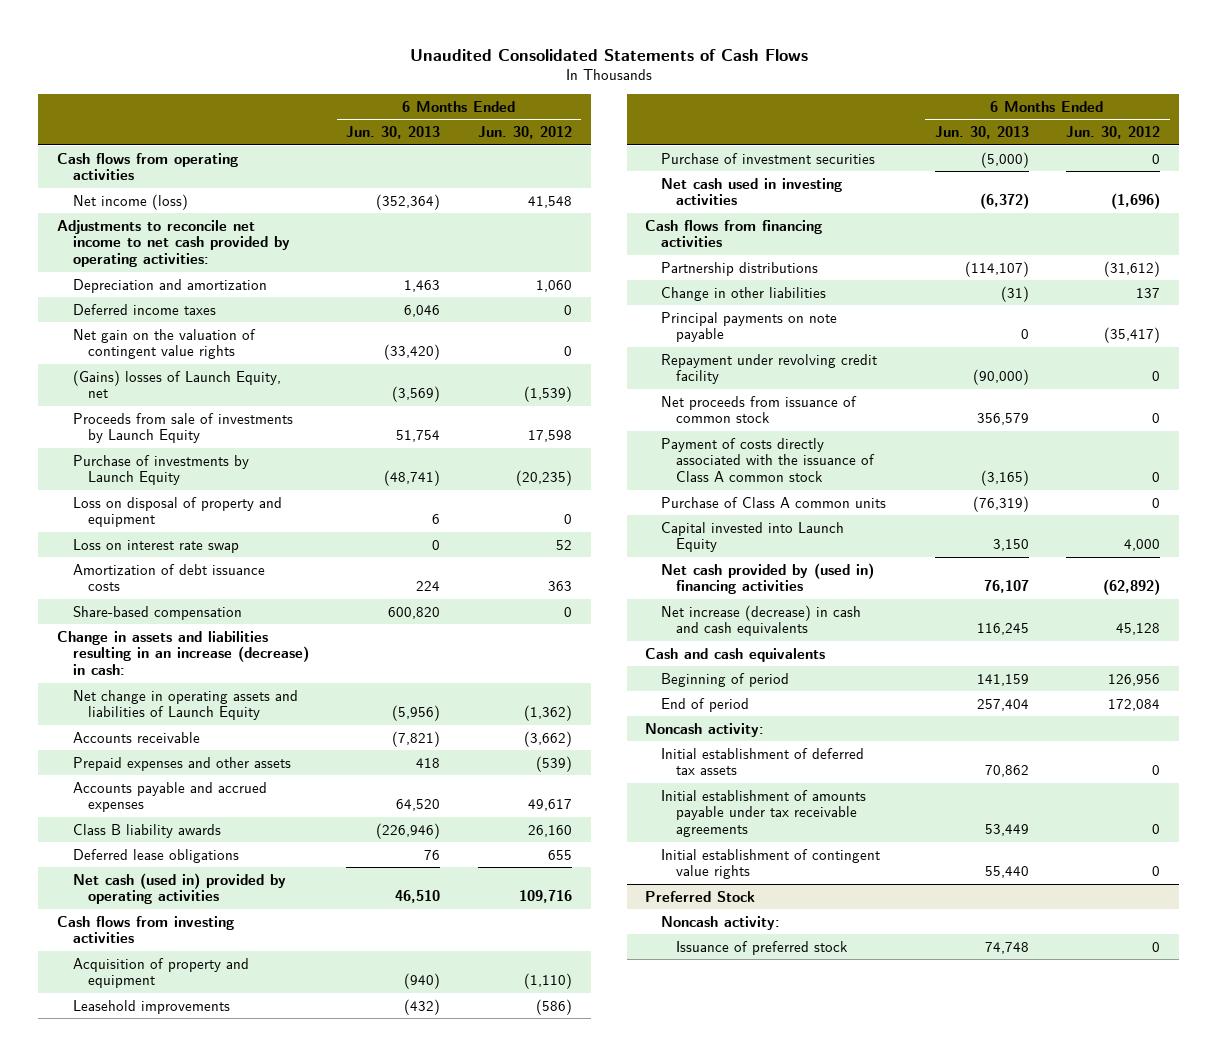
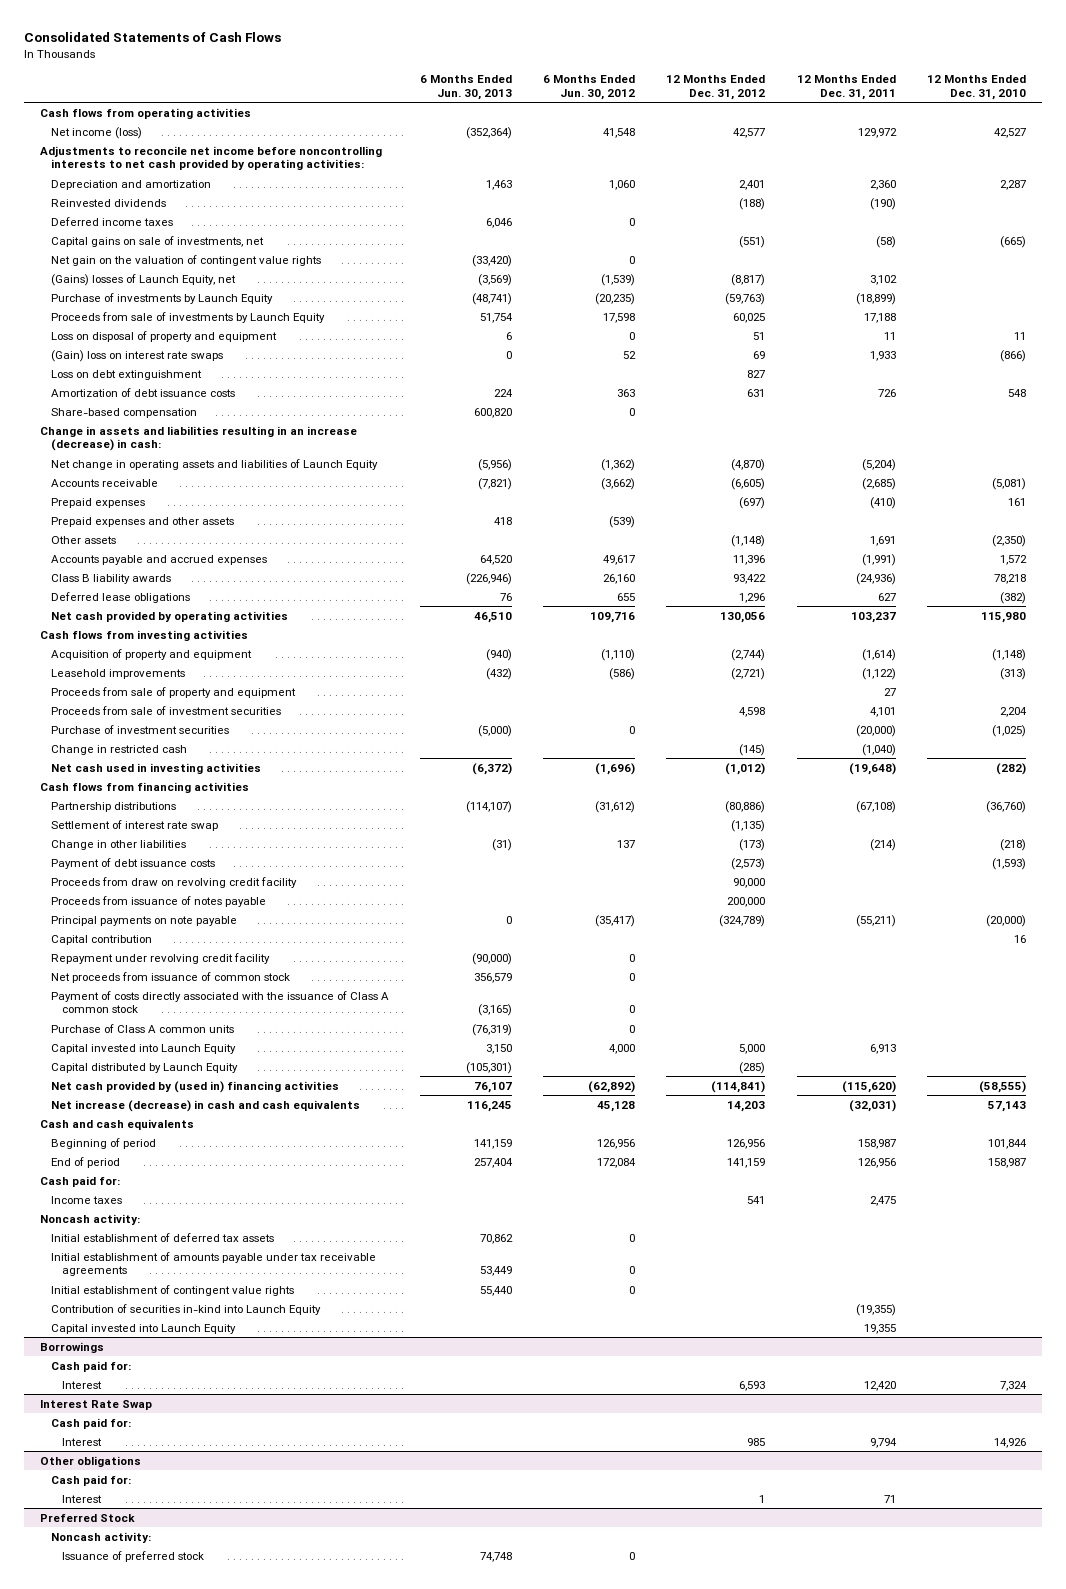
[409,48,808,61] Unaudited Consolidated Statements of Cash Flows -> [23,31,281,42] Consolidated Statements of Cash Flows
none -> [666,74,766,100] 12 Months Ended Dec. 31, 2012
none -> [796,74,896,100] 12 Months Ended Dec. 31, 2011
none -> [927,74,1027,100] 12 Months Ended Dec. 31, 2010
[57,219,290,268] Adjustments to reconcile net income to net cash provided by operating activities: -> [39,145,382,171] Adjustments to reconcile net income before noncontrolling interests to net cash provided by operating activities:
none -> [50,198,166,207] Reinvested dividends
none -> [50,235,264,247] Capital gains on sale of investments, net
[72,412,293,444] Proceeds from sale of investments by Launch Equity -> [50,311,325,323] Proceeds from sale of investments by Launch Equity
[72,538,239,553] Loss on interest rate swap -> [50,349,223,362] (Gain) loss on interest rate swaps
none -> [50,369,202,380] Loss on debt extinguishment
none -> [50,497,145,508] Prepaid expenses
none -> [50,535,116,544] Other assets
[72,872,286,905] Net cash (used in) provided by operating activities -> [50,610,288,622] Net cash provided by operating activities
none -> [50,686,296,698] Proceeds from sale of property and equipment
none -> [50,705,281,715] Proceeds from sale of investment securities
none -> [50,744,187,755] Change in restricted cash
none -> [50,819,218,831] Settlement of interest rate swap
none -> [50,857,215,869] Payment of debt issuance costs
none -> [50,876,297,888] Proceeds from draw on revolving credit facility
none -> [50,895,266,907] Proceeds from issuance of notes payable
none -> [50,934,152,945] Capital contribution
none -> [50,1062,238,1073] Capital distributed by Launch Equity
none -> [39,1175,120,1187] Cash paid for:
none -> [50,1195,122,1204] Income taxes
none -> [50,1303,321,1315] Contribution of securities in-kind into Launch Equity
none -> [50,1323,236,1334] Capital invested into Launch Equity
none -> [39,1341,104,1353] Borrowings
none -> [50,1360,131,1372] Cash paid for:
none -> [61,1380,102,1389] Interest
none -> [39,1399,152,1410] Interest Rate Swap
none -> [50,1417,131,1429] Cash paid for:
none -> [61,1437,102,1446] Interest
none -> [39,1455,141,1467] Other obligations
none -> [50,1474,131,1486] Cash paid for:
none -> [61,1494,102,1503] Interest

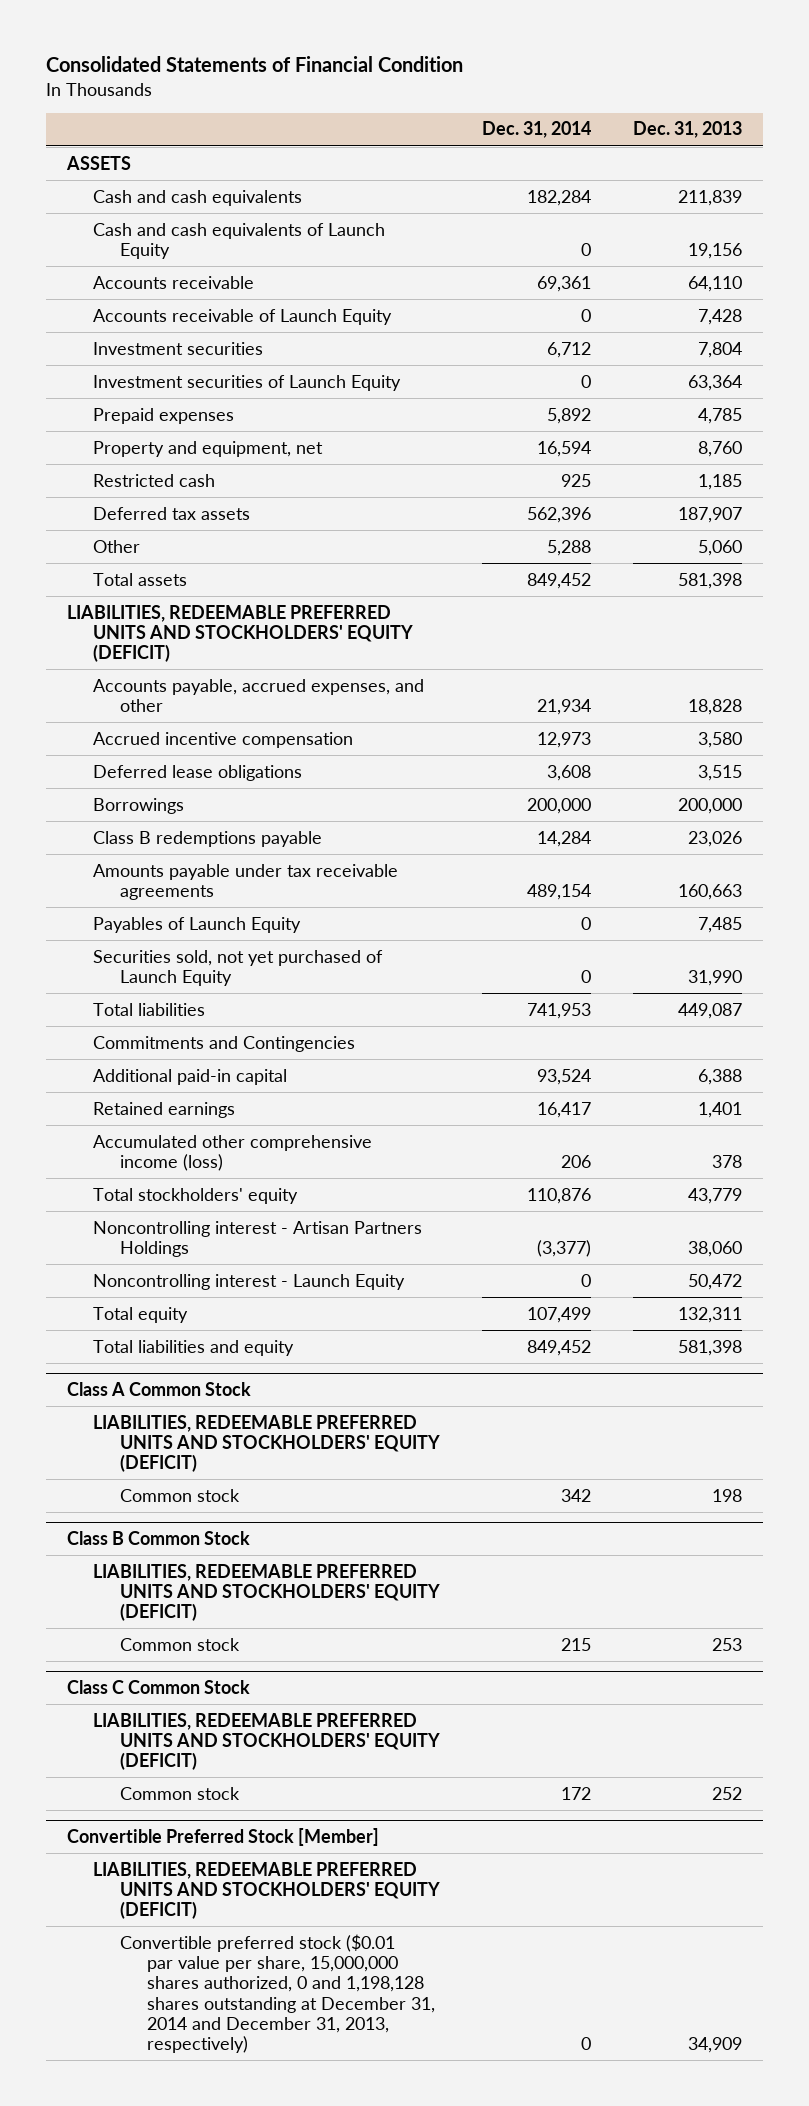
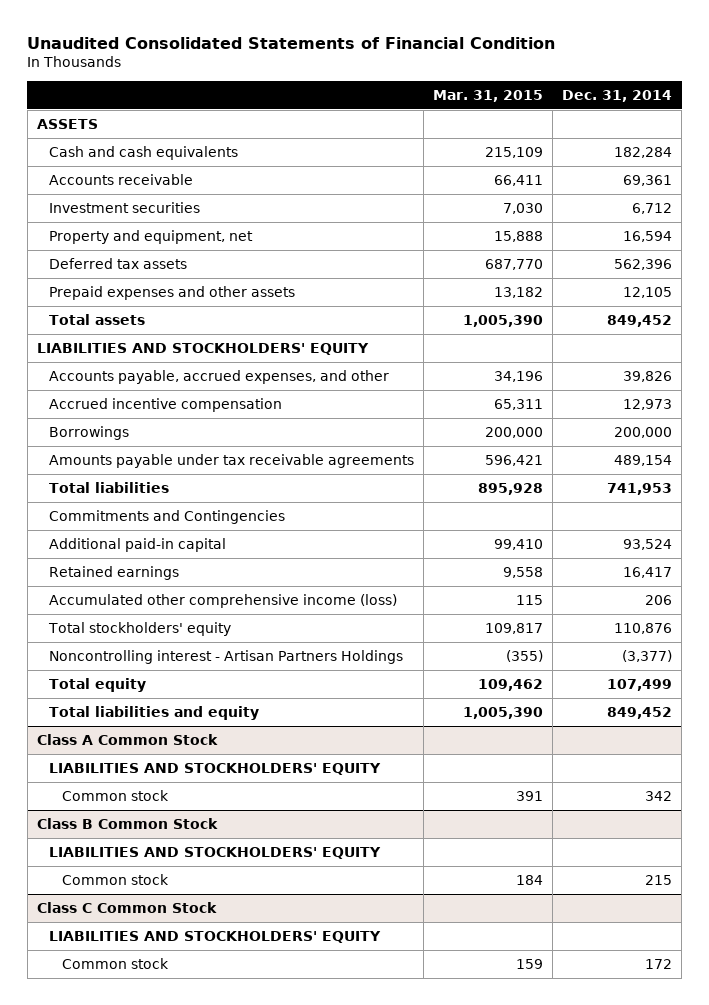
[45,56,463,73] Consolidated Statements of Financial Condition -> [27,36,556,49] Unaudited Consolidated Statements of Financial Condition
[633,121,743,139] Dec. 31, 2013 -> none
none -> [433,90,544,103] Mar. 31, 2015
[93,222,386,259] Cash and cash equivalents of Launch Equity -> none
[93,308,393,325] Accounts receivable of Launch Equity -> none
[93,374,402,391] Investment securities of Launch Equity -> none
[93,407,235,424] Prepaid expenses -> none
[93,473,216,487] Restricted cash -> none
[93,539,141,553] Other -> none
none -> [49,285,296,300] Prepaid expenses and other assets
[66,604,414,663] LIABILITIES, REDEEMABLE PREFERRED UNITS AND STOCKHOLDERS' EQUITY (DEFICIT) -> [36,342,369,355] LIABILITIES AND STOCKHOLDERS' EQUITY
[537,698,592,715] 21,934 -> [623,370,673,382] 39,826
[93,764,303,781] Deferred lease obligations -> none
[93,830,323,847] Class B redemptions payable -> none
[93,916,302,933] Payables of Launch Equity -> none
[93,949,384,986] Securities sold, not yet purchased of Launch Equity -> none
[93,1273,406,1290] Noncontrolling interest - Launch Equity -> none
[93,1414,441,1473] LIABILITIES, REDEEMABLE PREFERRED UNITS AND STOCKHOLDERS' EQUITY (DEFICIT) -> [49,762,382,775] LIABILITIES AND STOCKHOLDERS' EQUITY
[93,1563,441,1622] LIABILITIES, REDEEMABLE PREFERRED UNITS AND STOCKHOLDERS' EQUITY (DEFICIT) -> [49,846,382,859] LIABILITIES AND STOCKHOLDERS' EQUITY
[93,1712,441,1771] LIABILITIES, REDEEMABLE PREFERRED UNITS AND STOCKHOLDERS' EQUITY (DEFICIT) -> [49,930,382,943] LIABILITIES AND STOCKHOLDERS' EQUITY
[66,1827,379,1846] Convertible Preferred Stock [Member] -> none
[93,1861,441,1920] LIABILITIES, REDEEMABLE PREFERRED UNITS AND STOCKHOLDERS' EQUITY (DEFICIT) -> none
[120,1933,435,2054] Convertible preferred stock ($0.01 par value per share, 15,000,000 shares authorized, 0 and 1,198,128 shares outstanding at December 31, 2014 and December 31, 2013, respectively) -> none

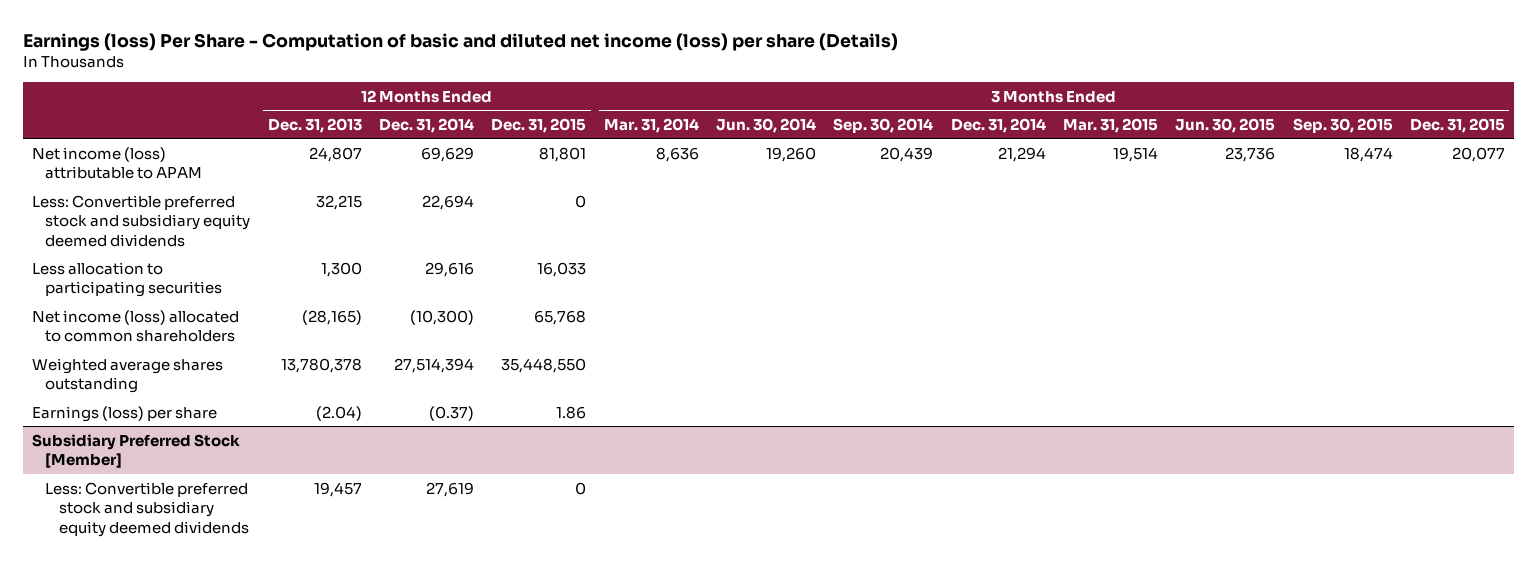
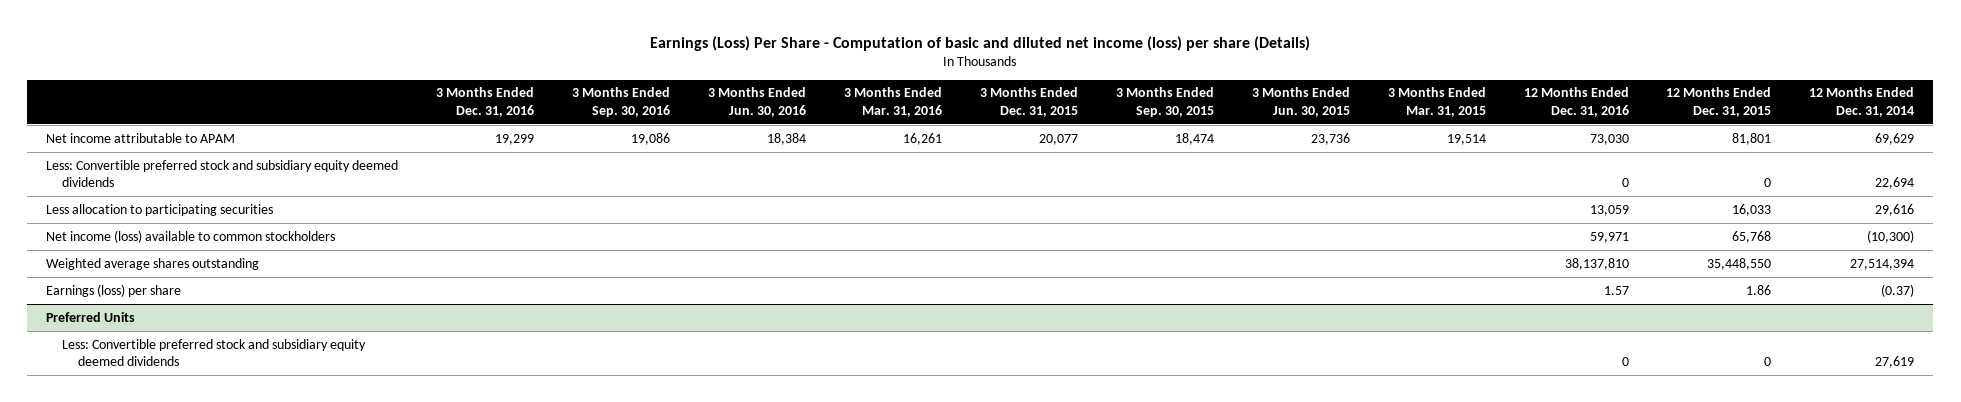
[22,32,898,51] Earnings (loss) Per Share - Computation of basic and diluted net income (loss) per share (Details) -> [650,36,1311,52] Earnings (Loss) Per Share - Computation of basic and diluted net income (loss) per share (Details)
[267,117,362,133] Dec. 31, 2013 -> none
[603,117,699,133] Mar. 31, 2014 -> none
[715,117,816,133] Jun. 30, 2014 -> none
[833,117,934,133] Sep. 30, 2014 -> none
[950,117,1046,133] Dec. 31, 2014 -> none
none -> [436,87,535,117] 3 Months Ended Dec. 31, 2016
none -> [572,87,671,117] 3 Months Ended Sep. 30, 2016
none -> [707,87,806,117] 3 Months Ended Jun. 30, 2016
none -> [843,87,942,117] 3 Months Ended Mar. 31, 2016
none -> [1523,87,1629,117] 12 Months Ended Dec. 31, 2016
[31,146,203,180] Net income (loss) attributable to APAM -> [46,132,236,143] Net income attributable to APAM
[31,309,239,343] Net income (loss) allocated to common shareholders -> [46,229,336,243] Net income (loss) available to common stockholders
[31,433,240,469] Subsidiary Preferred Stock [Member] -> [46,311,136,322] Preferred Units

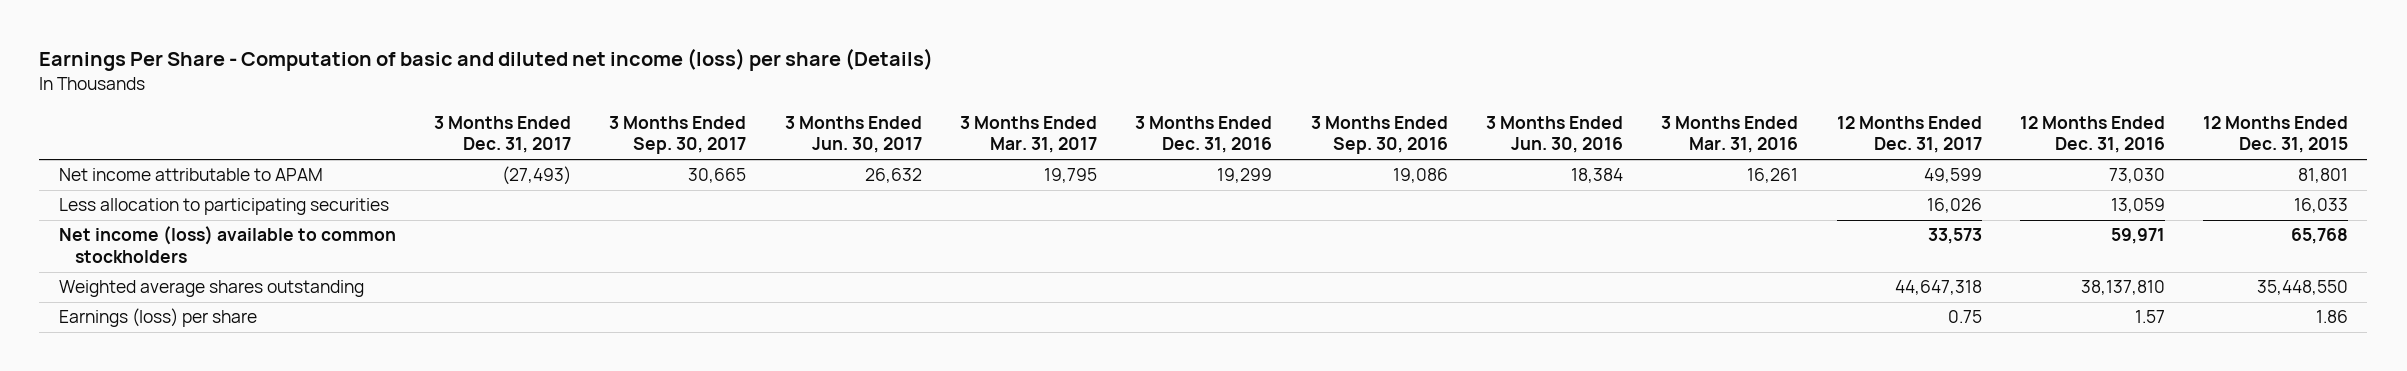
[650,36,1311,52] Earnings (Loss) Per Share - Computation of basic and diluted net income (loss) per share (Details) -> [39,48,934,72] Earnings Per Share - Computation of basic and diluted net income (loss) per share (Details)
[979,87,1078,117] 3 Months Ended Dec. 31, 2015 -> none
[1115,87,1214,117] 3 Months Ended Sep. 30, 2015 -> none
[1251,87,1350,117] 3 Months Ended Jun. 30, 2015 -> none
[1387,87,1486,117] 3 Months Ended Mar. 31, 2015 -> none
[1809,87,1915,117] 12 Months Ended Dec. 31, 2014 -> none
none -> [433,115,571,154] 3 Months Ended Dec. 31, 2017
none -> [609,115,747,155] 3 Months Ended Sep. 30, 2017
none -> [784,115,922,154] 3 Months Ended Jun. 30, 2017
none -> [959,115,1097,154] 3 Months Ended Mar. 31, 2017
none -> [1836,115,1982,154] 12 Months Ended Dec. 31, 2017
[46,159,399,187] Less: Convertible preferred stock and subsidiary equity deemed dividends -> none
[46,311,136,322] Preferred Units -> none
[61,338,366,366] Less: Convertible preferred stock and subsidiary equity deemed dividends -> none

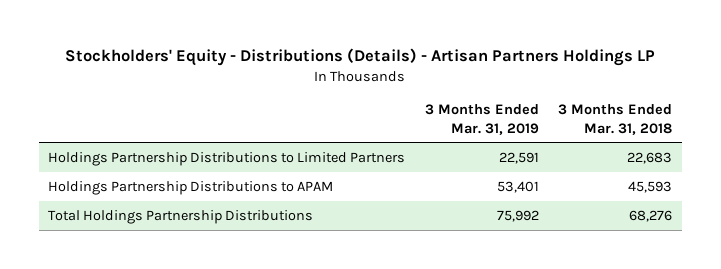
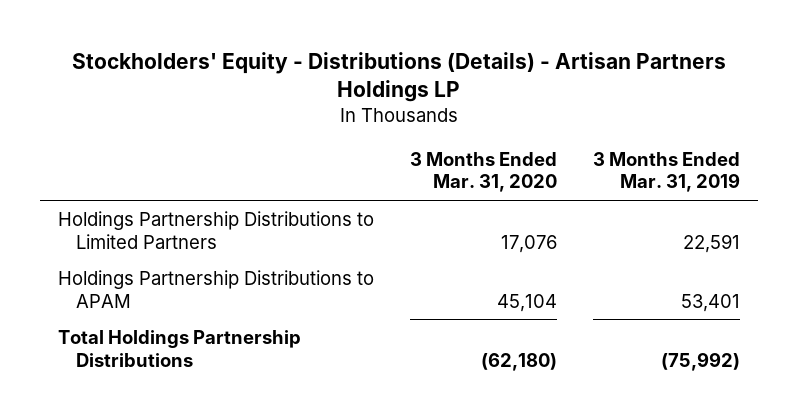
[558,103,673,135] 3 Months Ended Mar. 31, 2018 -> none
none -> [410,151,558,193] 3 Months Ended Mar. 31, 2020
[496,209,539,222] 75,992 -> [661,351,741,371] (75,992)

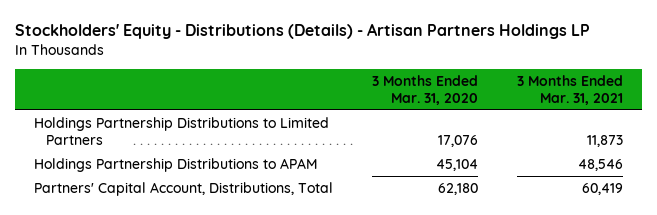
[593,151,741,193] 3 Months Ended Mar. 31, 2019 -> none
none -> [517,74,624,106] 3 Months Ended Mar. 31, 2021
[58,330,302,367] Total Holdings Partnership Distributions -> [34,181,334,196] Partners' Capital Account, Distributions, Total
[481,352,558,371] (62,180) -> [438,182,479,195] 62,180

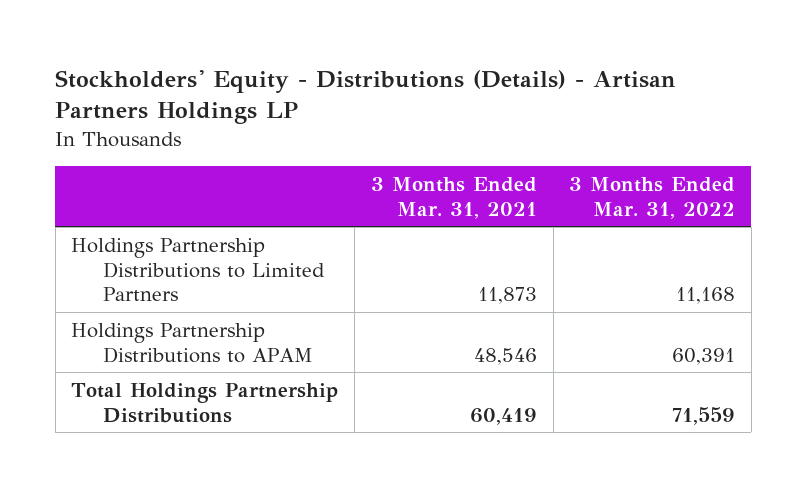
[372,74,479,106] 3 Months Ended Mar. 31, 2020 -> none
none -> [569,176,736,219] 3 Months Ended Mar. 31, 2022
[34,181,334,196] Partners' Capital Account, Distributions, Total -> [71,382,339,423] Total Holdings Partnership Distributions

